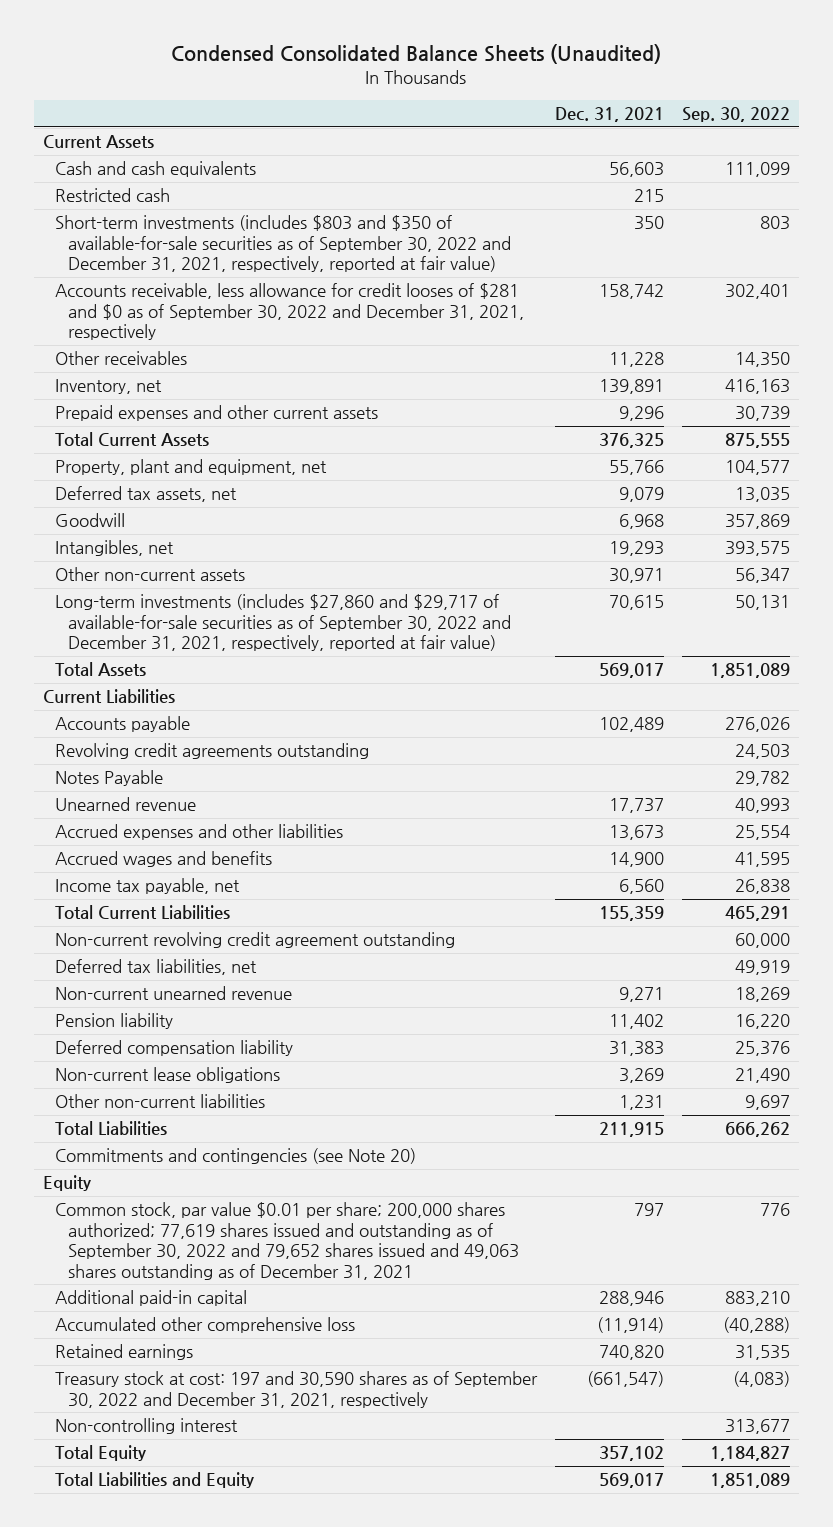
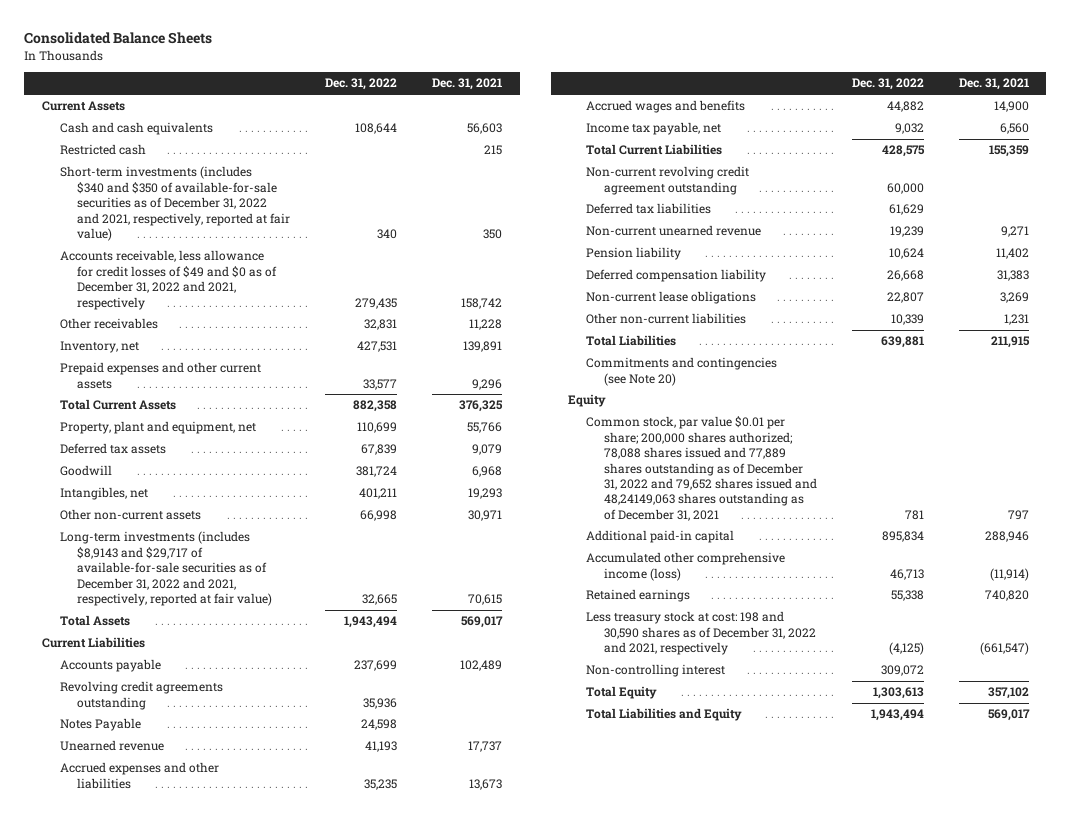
[171,43,662,64] Condensed Consolidated Balance Sheets (Unaudited) -> [24,32,213,45] Consolidated Balance Sheets
[682,107,791,123] Sep. 30, 2022 -> none
none -> [325,78,398,91] Dec. 31, 2022
[55,215,512,273] Short-term investments (includes $803 and $350 of available-for-sale securities as of September 30, 2022 and December 31, 2021, respectively, reported at fair value) -> [59,166,291,241] Short-term investments (includes $340 and $350 of available-for-sale securities as of December 31, 2022 and 2021, respectively, reported at fair value)
[55,283,525,341] Accounts receivable, less allowance for credit looses of $281 and $0 as of September 30, 2022 and December 31, 2021, respectively -> [59,250,278,310] Accounts receivable, less allowance for credit losses of $49 and $0 as of December 31, 2022 and 2021, respectively
[55,486,238,503] Deferred tax assets, net -> [59,443,166,455] Deferred tax assets
[55,594,512,652] Long-term investments (includes $27,860 and $29,717 of available-for-sale securities as of September 30, 2022 and December 31, 2021, respectively, reported at fair value) -> [59,531,273,606] Long-term investments (includes $8,9143 and $29,717 of available-for-sale securities as of December 31, 2022 and 2021, respectively, reported at fair value)
[55,959,258,976] Deferred tax liabilities, net -> [585,203,711,215] Deferred tax liabilities
[55,1202,520,1280] Common stock, par value $0.01 per share; 200,000 shares authorized; 77,619 shares issued and outstanding as of September 30, 2022 and 79,652 shares issued and 49,063 shares outstanding as of December 31, 2021 -> [585,416,817,521] Common stock, par value $0.01 per share; 200,000 shares authorized; 78,088 shares issued and 77,889 shares outstanding as of December 31, 2022 and 79,652 shares issued and 48,24149,063 shares outstanding as of December 31, 2021
[55,1317,356,1334] Accumulated other comprehensive loss -> [585,552,785,581] Accumulated other comprehensive income (loss)
[55,1371,539,1408] Treasury stock at cost: 197 and 30,590 shares as of September 30, 2022 and December 31, 2021, respectively -> [585,611,816,656] Less treasury stock at cost: 198 and 30,590 shares as of December 31, 2022 and 2021, respectively

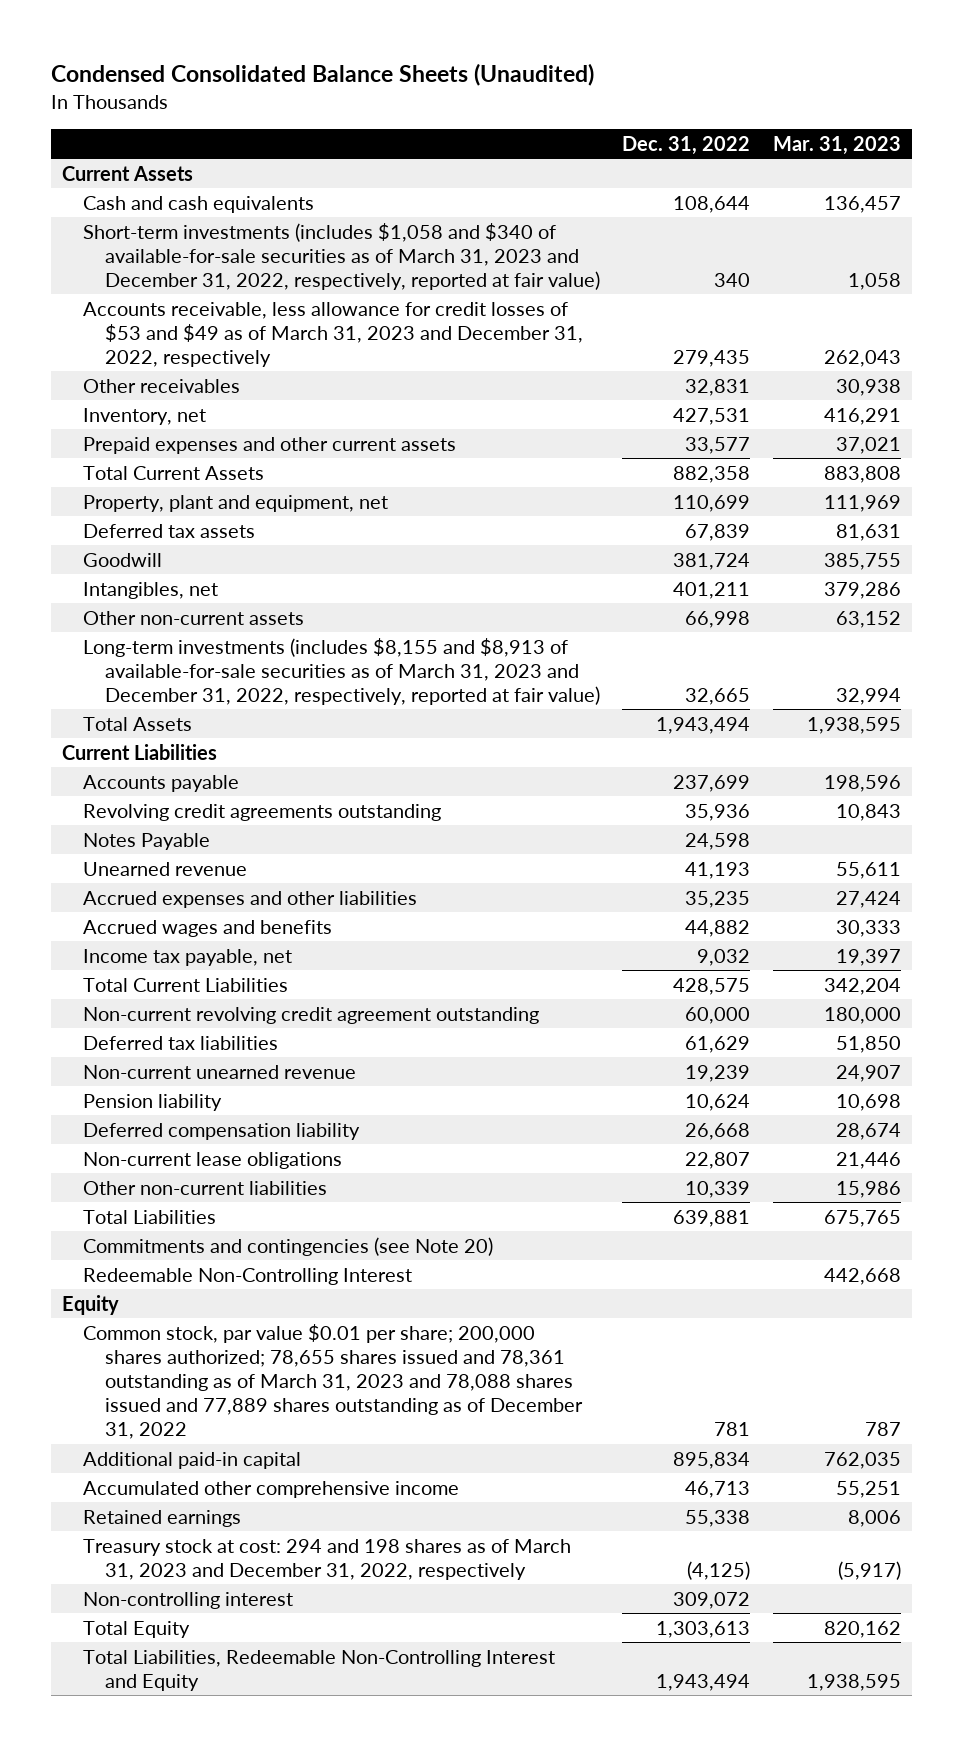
[24,32,213,45] Consolidated Balance Sheets -> [50,62,594,86] Condensed Consolidated Balance Sheets (Unaudited)
[432,78,503,91] Dec. 31, 2021 -> none
none -> [772,135,901,155] Mar. 31, 2023
[59,144,146,156] Restricted cash -> none
[59,166,291,241] Short-term investments (includes $340 and $350 of available-for-sale securities as of December 31, 2022 and 2021, respectively, reported at fair value) -> [83,222,600,291] Short-term investments (includes $1,058 and $340 of available-for-sale securities as of March 31, 2023 and December 31, 2022, respectively, reported at fair value)
[59,250,278,310] Accounts receivable, less allowance for credit losses of $49 and $0 as of December 31, 2022 and 2021, respectively -> [83,301,583,368] Accounts receivable, less allowance for credit losses of $53 and $49 as of March 31, 2023 and December 31, 2022, respectively
[59,531,273,606] Long-term investments (includes $8,9143 and $29,717 of available-for-sale securities as of December 31, 2022 and 2021, respectively, reported at fair value) -> [83,637,600,706] Long-term investments (includes $8,155 and $8,913 of available-for-sale securities as of March 31, 2023 and December 31, 2022, respectively, reported at fair value)
none -> [83,1267,413,1285] Redeemable Non-Controlling Interest
[585,416,817,521] Common stock, par value $0.01 per share; 200,000 shares authorized; 78,088 shares issued and 77,889 shares outstanding as of December 31, 2022 and 79,652 shares issued and 48,24149,063 shares outstanding as of December 31, 2021 -> [83,1323,583,1440] Common stock, par value $0.01 per share; 200,000 shares authorized; 78,655 shares issued and 78,361 outstanding as of March 31, 2023 and 78,088 shares issued and 77,889 shares outstanding as of December 31, 2022
[585,552,785,581] Accumulated other comprehensive income (loss) -> [83,1480,460,1498] Accumulated other comprehensive income
[585,611,816,656] Less treasury stock at cost: 198 and 30,590 shares as of December 31, 2022 and 2021, respectively -> [83,1538,572,1580] Treasury stock at cost: 294 and 198 shares as of March 31, 2023 and December 31, 2022, respectively
[585,708,742,722] Total Liabilities and Equity -> [83,1649,556,1691] Total Liabilities, Redeemable Non-Controlling Interest and Equity

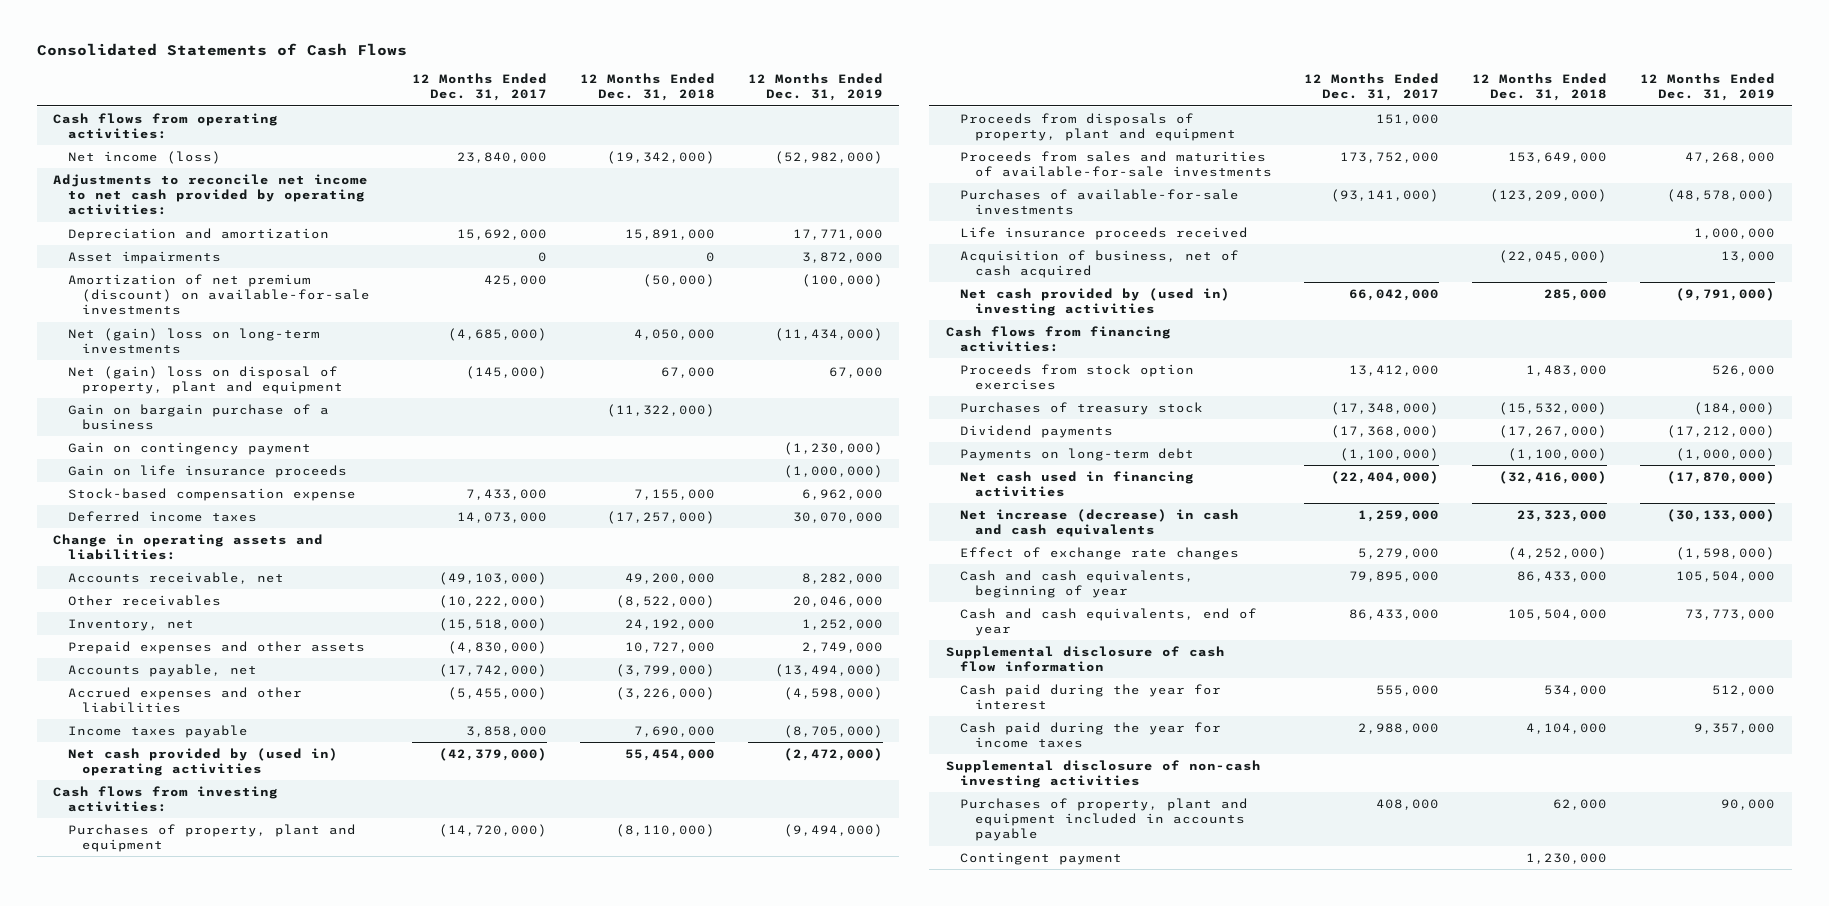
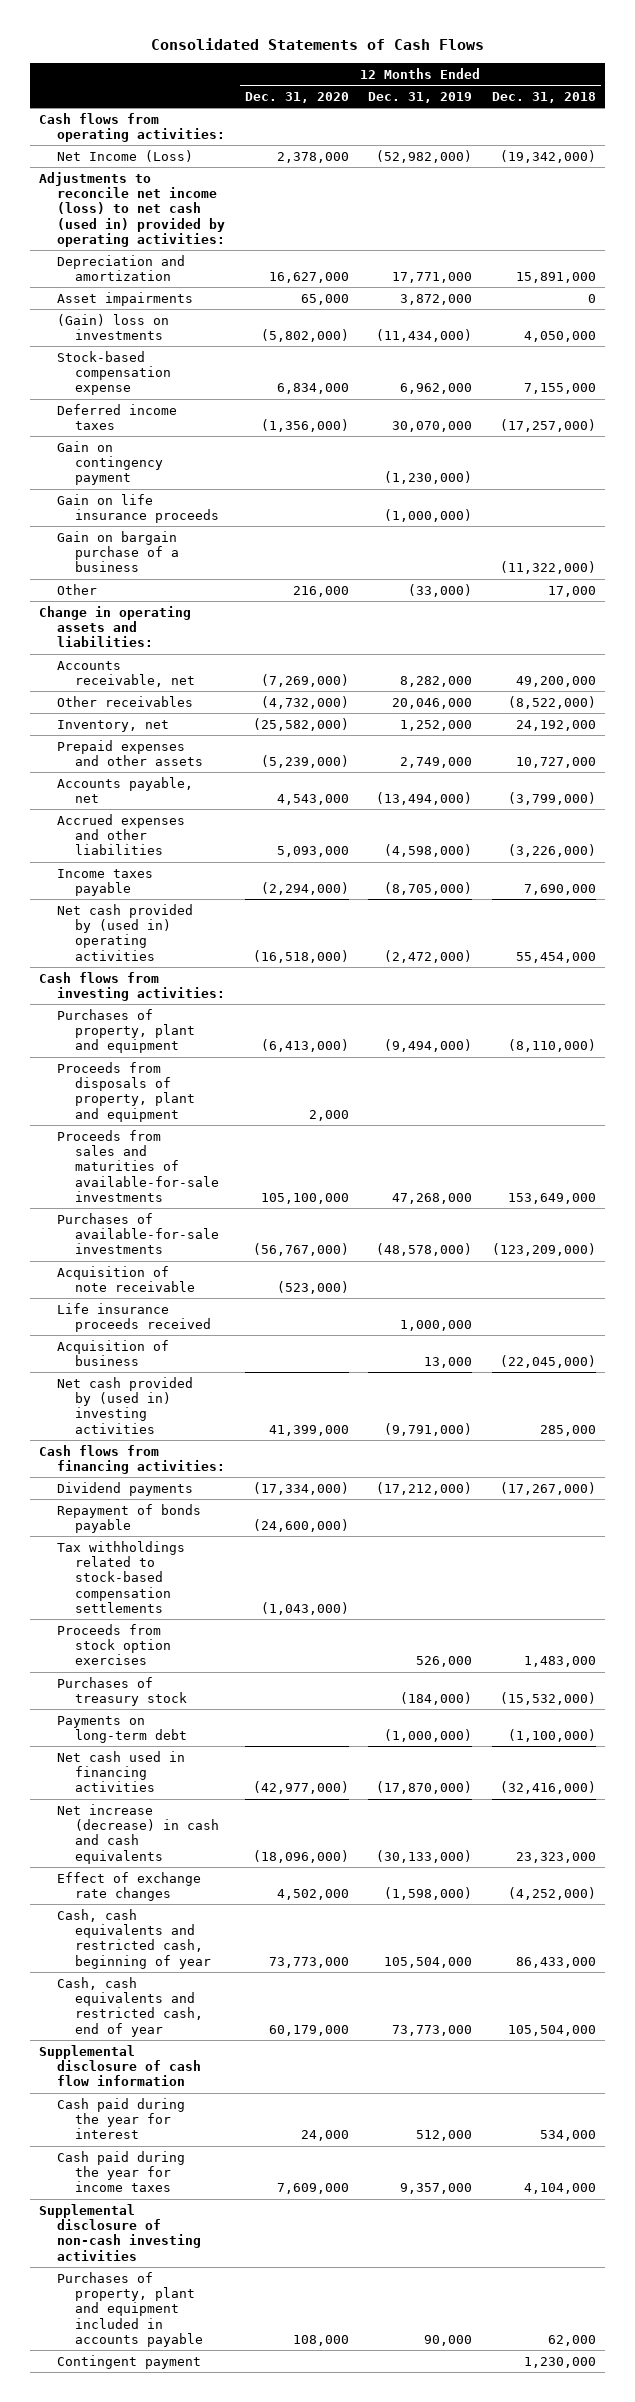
[411,73,547,102] 12 Months Ended Dec. 31, 2017 -> none
none -> [244,91,349,103] Dec. 31, 2020
[67,150,221,164] Net income (loss) -> [57,149,194,162] Net Income (Loss)
[53,173,369,216] Adjustments to reconcile net income to net cash provided by operating activities: -> [39,171,226,248] Adjustments to reconcile net income (loss) to net cash (used in) provided by operating activities:
[67,273,371,316] Amortization of net premium (discount) on available-for-sale investments -> none
[67,365,344,394] Net (gain) loss on disposal of property, plant and equipment -> none
[67,327,320,354] Net (gain) loss on long-term investments -> [57,313,170,341] (Gain) loss on investments
[67,441,311,455] Gain on contingency payment -> [57,440,163,486] Gain on contingency payment
[67,464,347,478] Gain on life insurance proceeds -> [57,493,219,524] Gain on life insurance proceeds
[67,403,329,430] Gain on bargain purchase of a business -> [57,530,179,573] Gain on bargain purchase of a business
none -> [57,583,98,595] Other
none -> [57,1265,195,1293] Acquisition of note receivable
[960,249,1240,278] Acquisition of business, net of cash acquired -> [57,1339,170,1367] Acquisition of business
[960,424,1114,438] Dividend payments -> [57,1481,194,1496] Dividend payments
none -> [57,1503,202,1534] Repayment of bonds payable
none -> [57,1540,186,1614] Tax withholdings related to stock-based compensation settlements
[960,569,1195,598] Cash and cash equivalents, beginning of year -> [57,1908,211,1969] Cash, cash equivalents and restricted cash, beginning of year
[960,607,1258,636] Cash and cash equivalents, end of year -> [57,1976,203,2037] Cash, cash equivalents and restricted cash, end of year

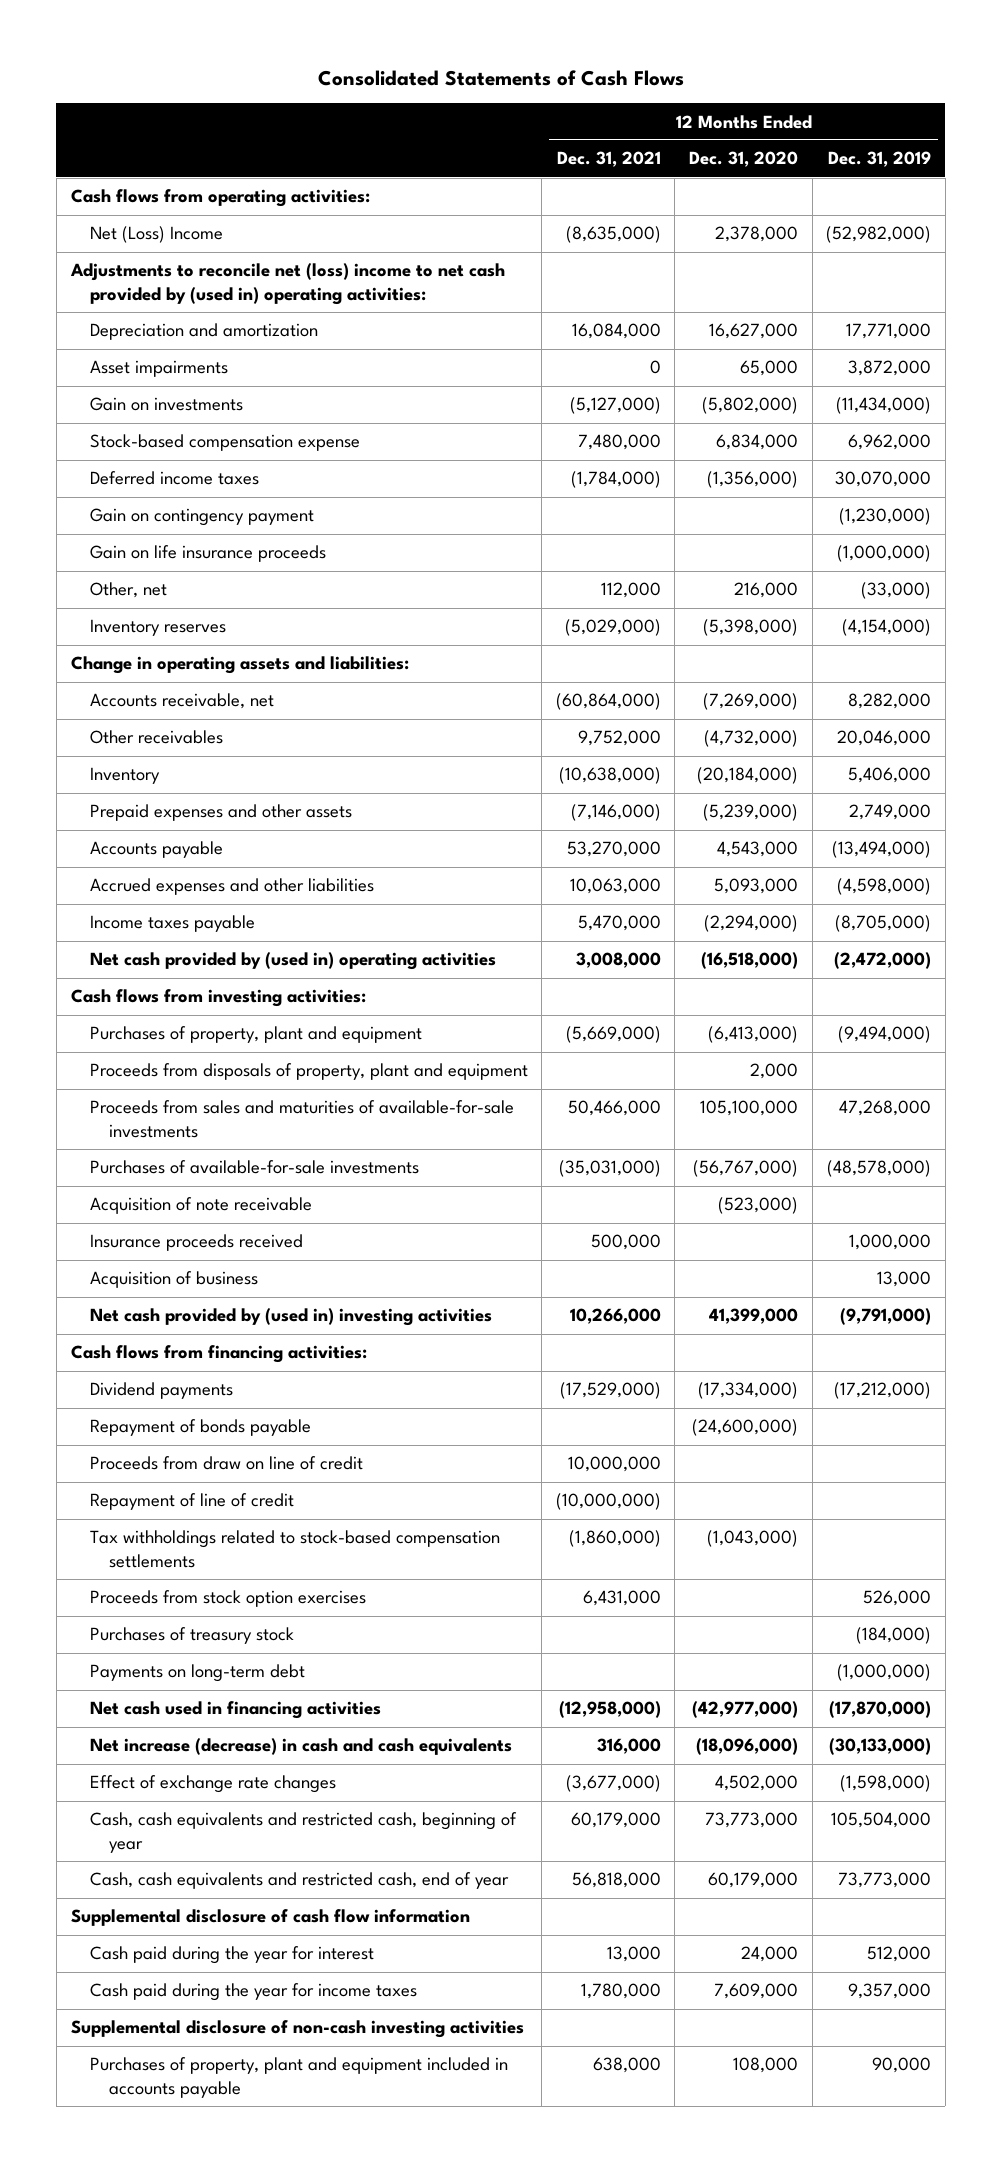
[491,91,596,103] Dec. 31, 2018 -> none
none -> [556,151,661,168] Dec. 31, 2021
[57,149,194,162] Net Income (Loss) -> [89,226,223,244] Net (Loss) Income
[39,171,226,248] Adjustments to reconcile net income (loss) to net cash (used in) provided by operating activities: -> [69,263,505,305] Adjustments to reconcile net (loss) income to net cash provided by (used in) operating activities:
[57,313,170,341] (Gain) loss on investments -> [89,397,243,412] Gain on investments
[57,530,179,573] Gain on bargain purchase of a business -> none
[57,583,98,595] Other -> [89,582,167,599] Other, net
none -> [89,619,226,637] Inventory reserves
[57,719,170,732] Inventory, net -> [89,767,160,785] Inventory
[252,717,349,731] (25,582,000) -> [697,767,799,785] (20,184,000)
[400,719,473,731] 1,252,000 -> [848,767,932,784] 5,406,000
[57,776,194,804] Accounts payable, net -> [89,841,223,859] Accounts payable
[57,1302,211,1333] Life insurance proceeds received -> [89,1234,303,1252] Insurance proceeds received
none -> [89,1456,363,1471] Proceeds from draw on line of credit
none -> [89,1493,294,1511] Repayment of line of credit
[57,2354,202,2369] Contingent payment -> none

